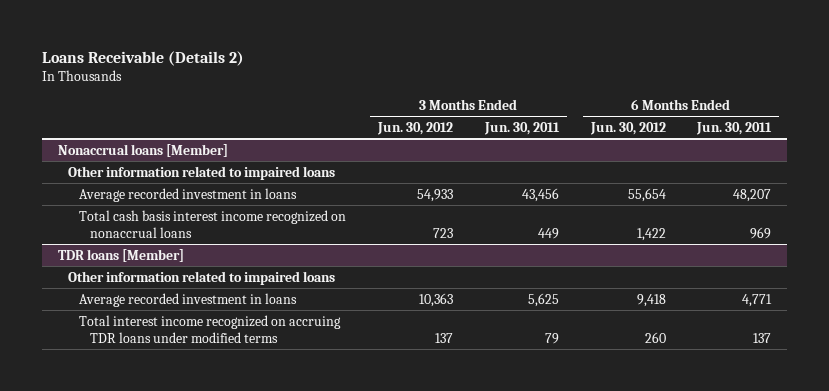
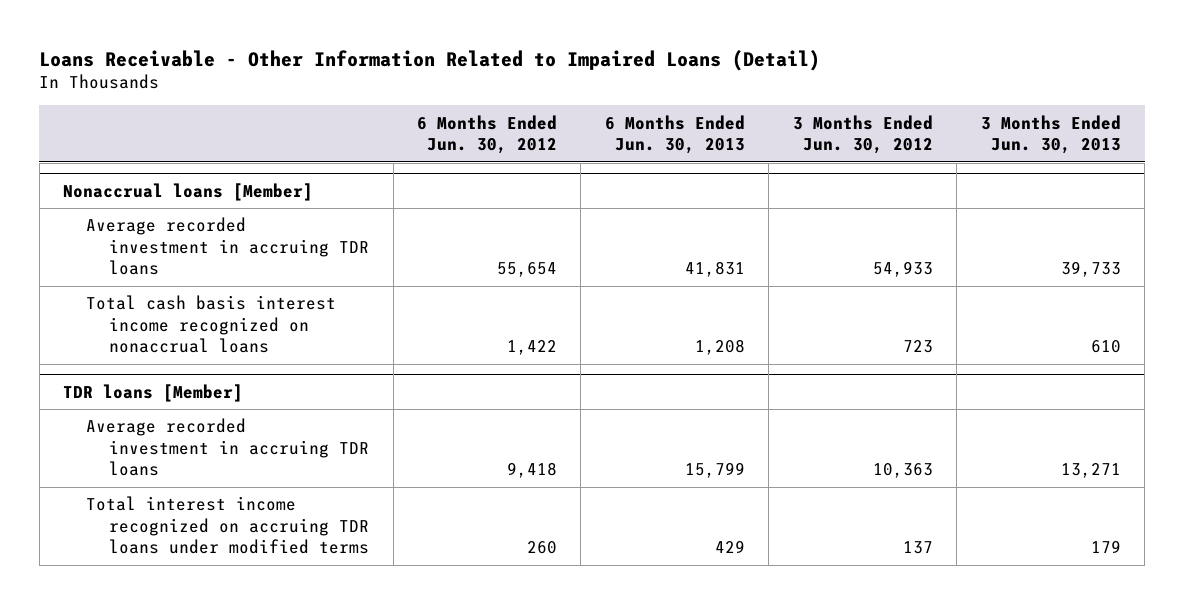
[41,50,244,66] Loans Receivable (Details 2) -> [39,49,821,71] Loans Receivable - Other Information Related to Impaired Loans (Detail)
[483,122,560,136] Jun. 30, 2011 -> none
[696,122,773,136] Jun. 30, 2011 -> none
none -> [604,114,745,155] 6 Months Ended Jun. 30, 2013
none -> [980,114,1121,155] 3 Months Ended Jun. 30, 2013
[68,165,336,180] Other information related to impaired loans -> none
[79,187,298,202] Average recorded investment in loans -> [86,217,370,276] Average recorded investment in accruing TDR loans
[68,270,336,285] Other information related to impaired loans -> none
[79,292,298,307] Average recorded investment in loans -> [86,418,370,477] Average recorded investment in accruing TDR loans

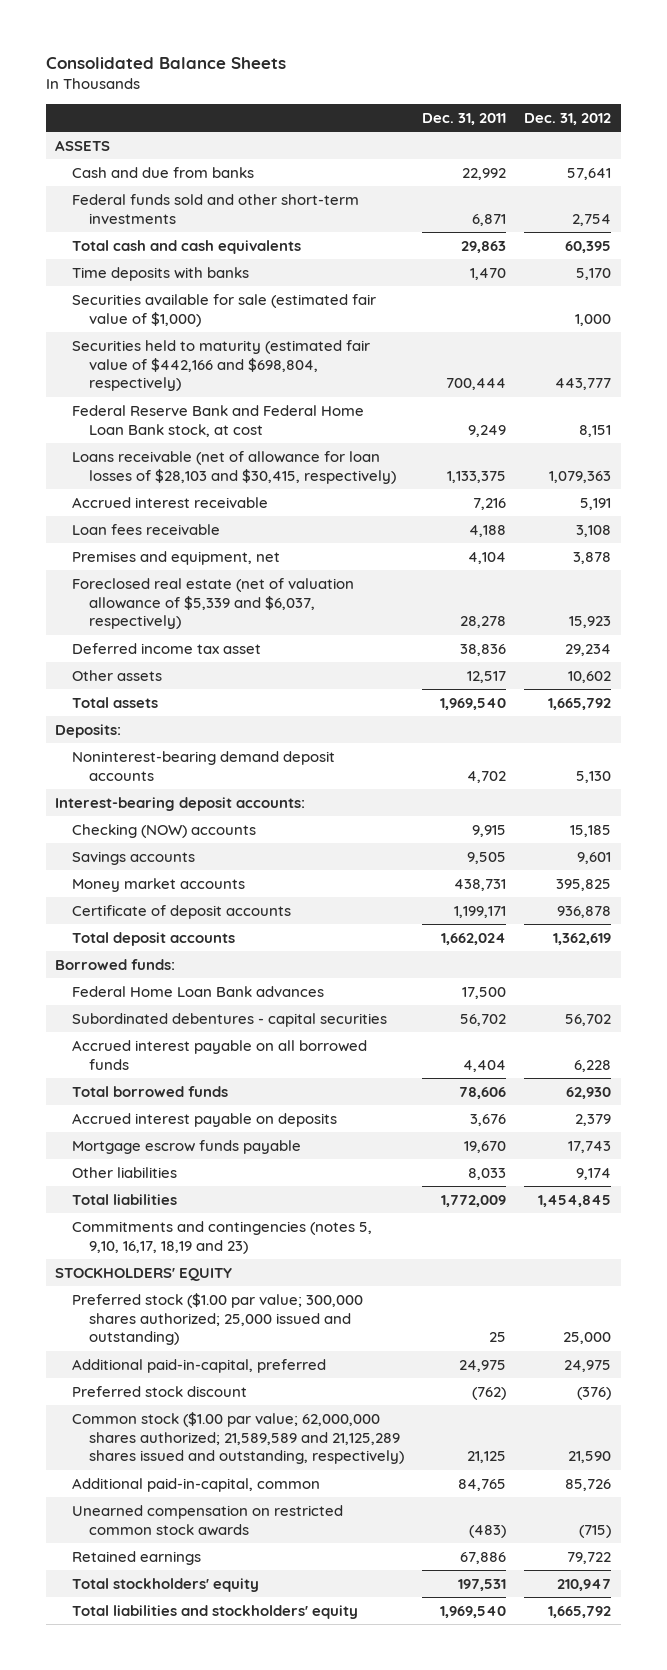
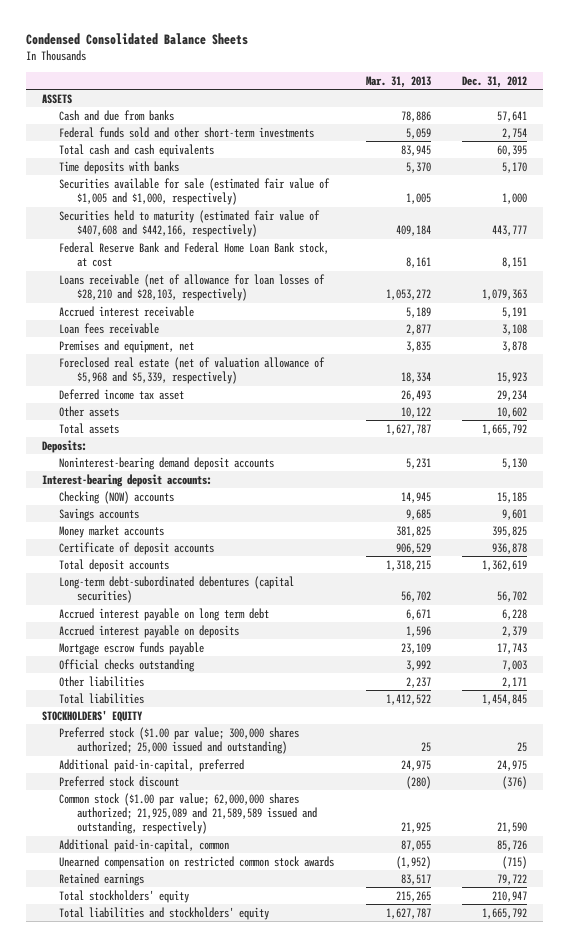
[46,57,287,70] Consolidated Balance Sheets -> [25,33,248,46] Condensed Consolidated Balance Sheets
[422,112,507,125] Dec. 31, 2011 -> none
none -> [365,75,431,88] Mar. 31, 2013
[72,293,377,327] Securities available for sale (estimated fair value of $1,000) -> [59,177,331,205] Securities available for sale (estimated fair value of $1,005 and $1,000, respectively)
[72,339,371,392] Securities held to maturity (estimated fair value of $442,166 and $698,804, respectively) -> [59,209,321,237] Securities held to maturity (estimated fair value of $407,608 and $442,166, respectively)
[72,450,396,484] Loans receivable (net of allowance for loan losses of $28,103 and $30,415, respectively) -> [59,273,326,301] Loans receivable (net of allowance for loan losses of $28,210 and $28,103, respectively)
[72,577,355,630] Foreclosed real estate (net of valuation allowance of $5,339 and $6,037, respectively) -> [59,356,326,384] Foreclosed real estate (net of valuation allowance of $5,968 and $5,339, respectively)
[55,958,176,970] Borrowed funds: -> none
[72,985,325,997] Federal Home Loan Bank advances -> none
[72,1085,229,1097] Total borrowed funds -> none
[72,1012,388,1027] Subordinated debentures - capital securities -> [59,575,295,603] Long-term debt-subordinated debentures (capital securities)
[72,1039,368,1070] Accrued interest payable on all borrowed funds -> [59,607,270,621] Accrued interest payable on long term debt
none -> [59,658,196,672] Official checks outstanding
[576,1167,612,1180] 9,174 -> [502,676,528,688] 2,171
[72,1220,373,1254] Commitments and contingencies (notes 5, 9,10, 16,17, 18,19 and 23) -> none
[563,1332,612,1345] 25,000 -> [517,741,528,752] 25
[72,1411,404,1465] Common stock ($1.00 par value; 62,000,000 shares authorized; 21,589,589 and 21,125,289 shares issued and outstanding, respectively) -> [59,792,317,835] Common stock ($1.00 par value; 62,000,000 shares authorized; 21,925,089 and 21,589,589 issued and outstanding, respectively)

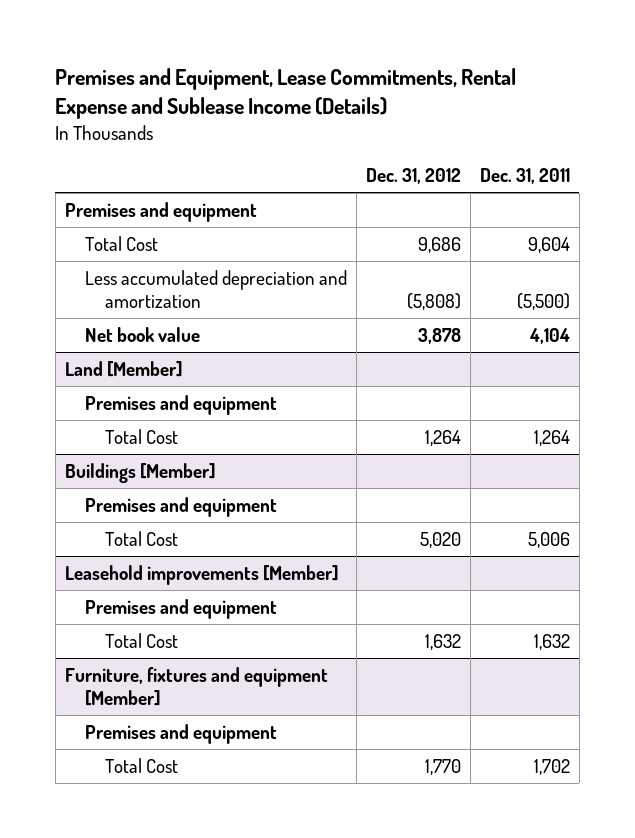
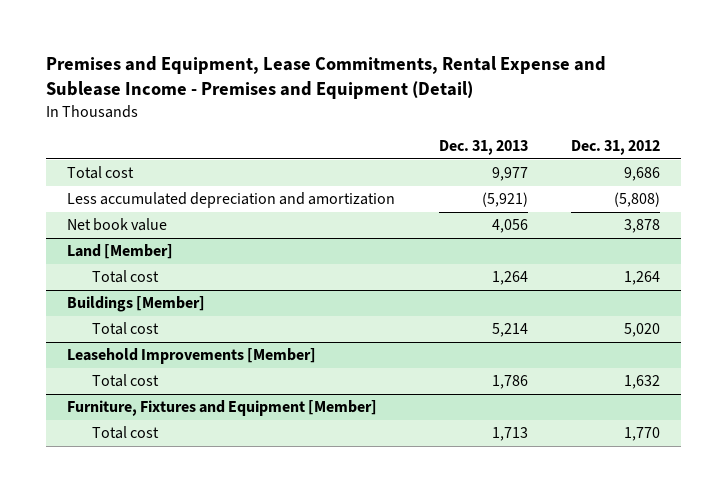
[55,67,517,120] Premises and Equipment, Lease Commitments, Rental Expense and Sublease Income (Details) -> [45,56,606,100] Premises and Equipment, Lease Commitments, Rental Expense and Sublease Income - Premises and Equipment (Detail)
[479,168,570,185] Dec. 31, 2011 -> none
none -> [438,139,528,155] Dec. 31, 2013
[64,201,257,222] Premises and equipment -> none
[84,235,158,251] Total Cost -> [67,166,135,180] Total cost
[84,394,277,415] Premises and equipment -> none
[104,428,178,444] Total Cost -> [91,270,159,284] Total cost
[84,496,277,517] Premises and equipment -> none
[84,598,277,619] Premises and equipment -> none
[84,723,277,744] Premises and equipment -> none
[104,530,178,546] Total Cost -> [91,322,159,336] Total cost
[64,564,339,585] Leasehold improvements [Member] -> [67,348,317,365] Leasehold Improvements [Member]
[104,632,178,648] Total Cost -> [91,374,159,388] Total cost
[64,666,328,706] Furniture, fixtures and equipment [Member] -> [67,400,378,417] Furniture, Fixtures and Equipment [Member]
[104,757,178,773] Total Cost -> [91,426,159,440] Total cost

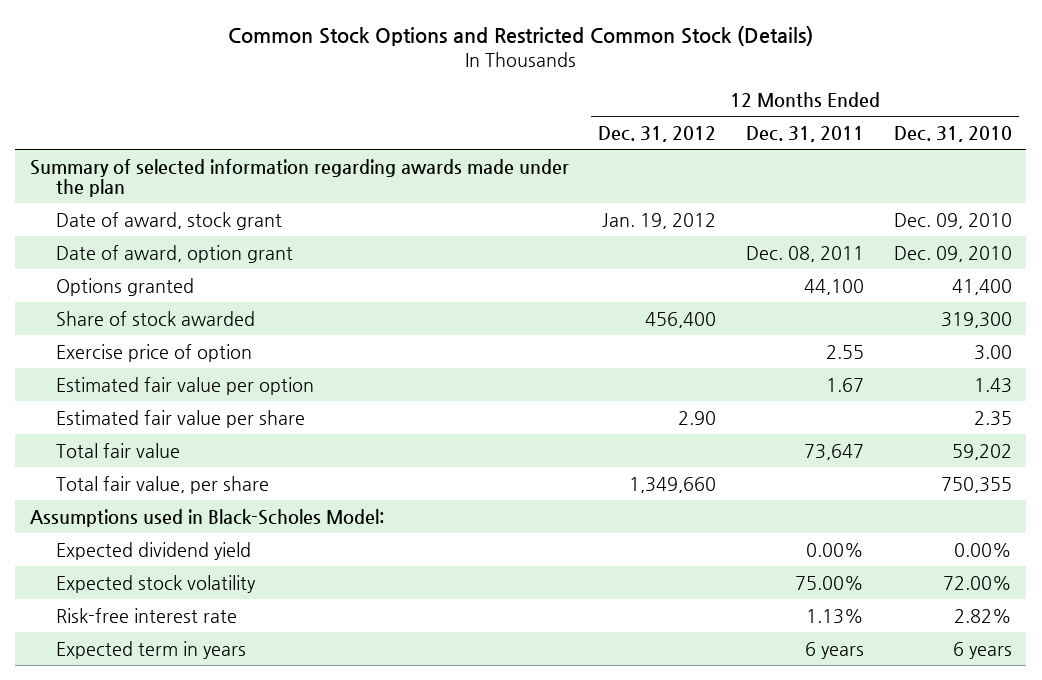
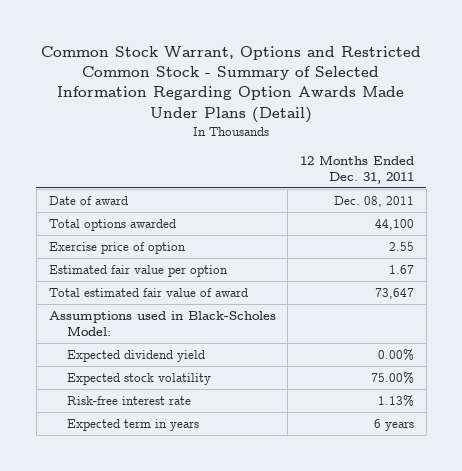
[227,26,813,47] Common Stock Options and Restricted Common Stock (Details) -> [41,45,422,123] Common Stock Warrant, Options and Restricted Common Stock - Summary of Selected Information Regarding Option Awards Made Under Plans (Detail)
[598,126,717,143] Dec. 31, 2012 -> none
[893,126,1012,143] Dec. 31, 2010 -> none
[29,158,569,198] Summary of selected information regarding awards made under the plan -> none
[56,211,283,230] Date of award, stock grant -> none
[56,310,256,326] Share of stock awarded -> none
[56,244,294,263] Date of award, option grant -> [48,196,128,206] Date of award
[56,277,195,296] Options granted -> [48,219,176,232] Total options awarded
[56,409,306,428] Estimated fair value per share -> none
[56,475,270,494] Total fair value, per share -> none
[56,442,181,458] Total fair value -> [48,288,248,298] Total estimated fair value of award

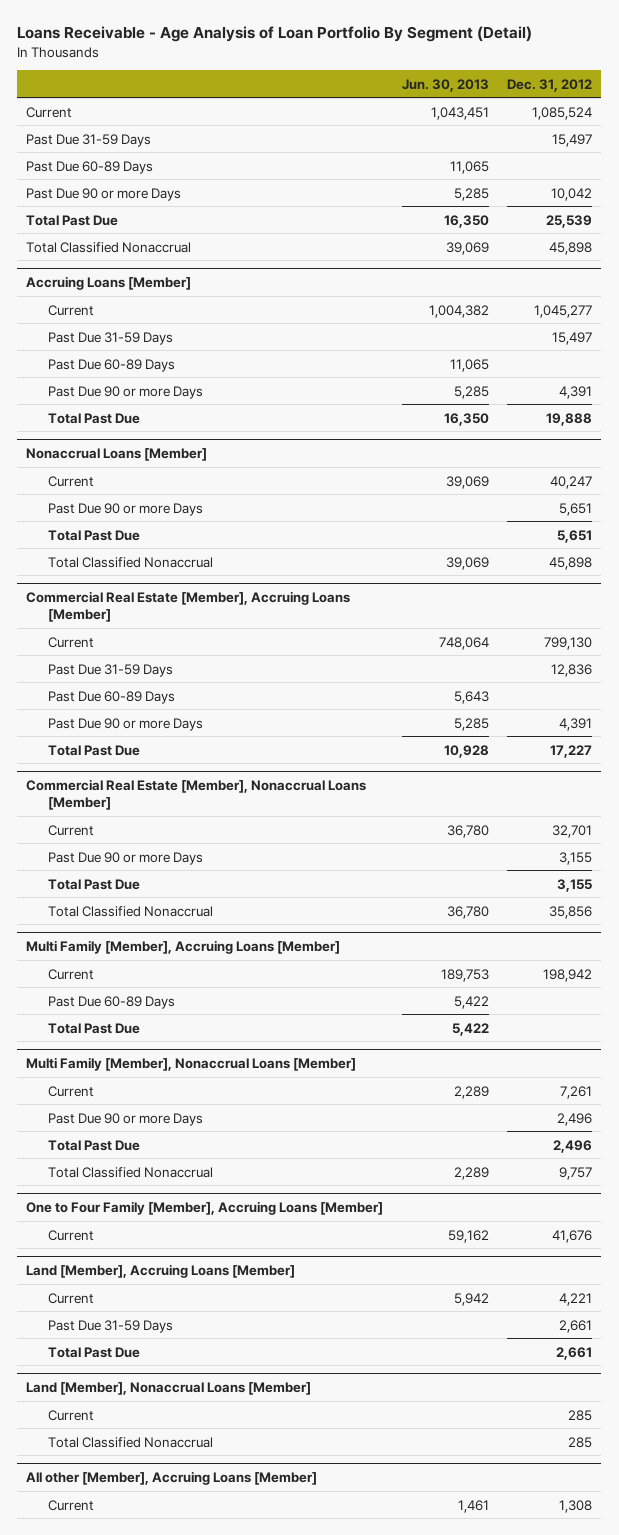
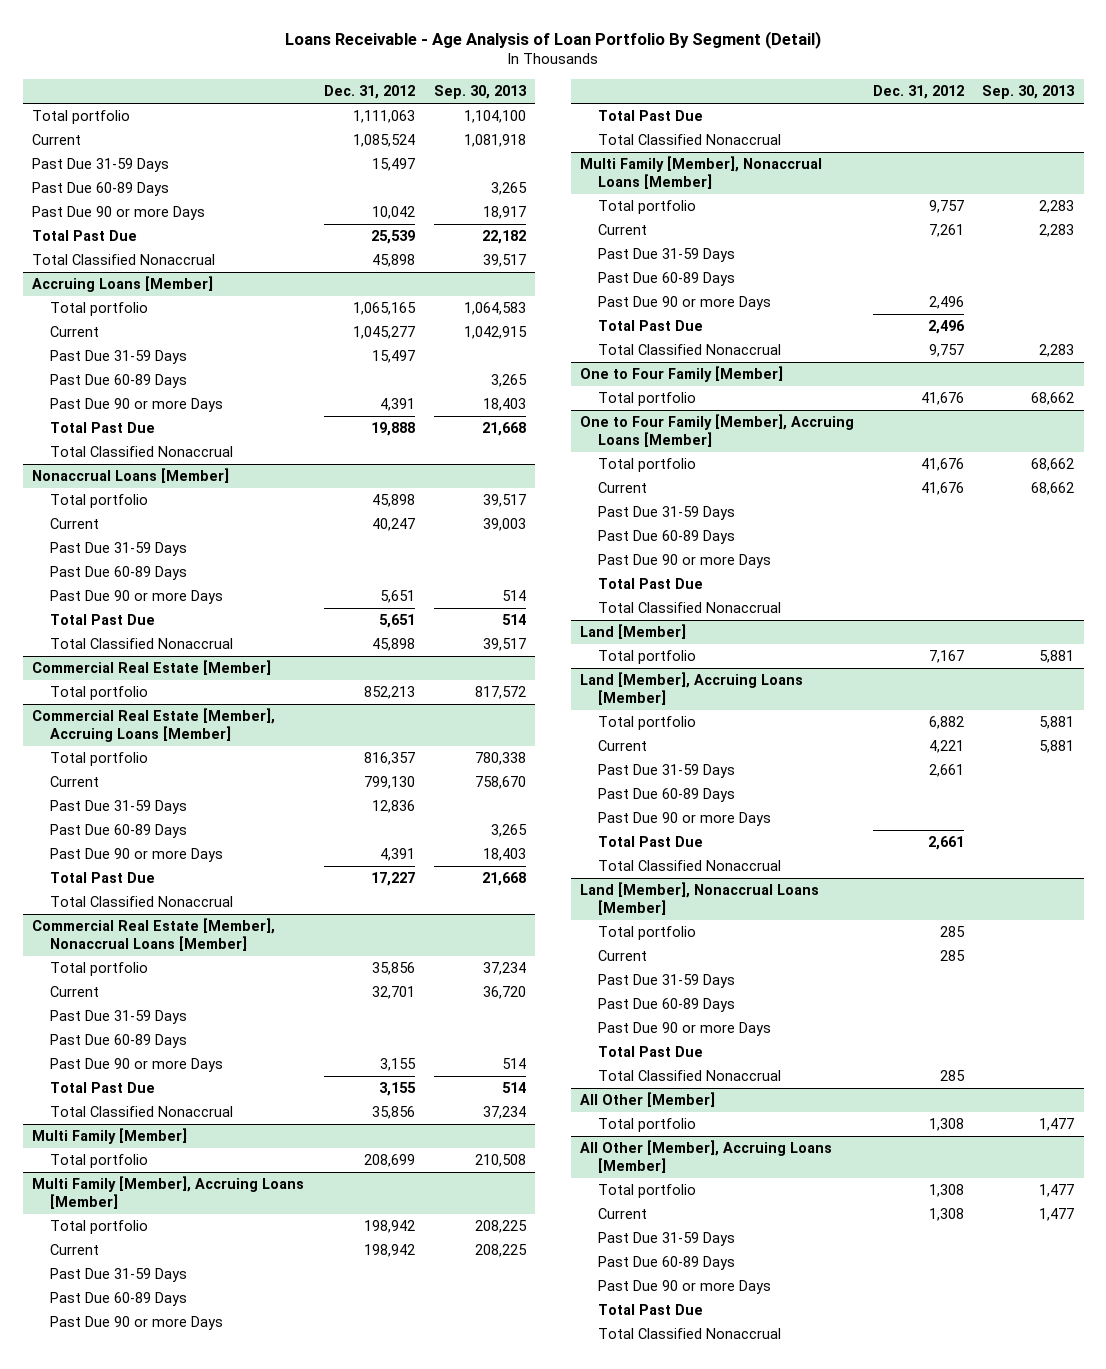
[401,78,489,92] Jun. 30, 2013 -> none
none -> [433,85,527,100] Sep. 30, 2013
none -> [31,110,130,125] Total portfolio
none -> [49,302,148,317] Total portfolio
none -> [49,446,233,458] Total Classified Nonaccrual
none -> [49,494,148,509] Total portfolio
none -> [49,542,187,557] Past Due 31-59 Days
none -> [49,566,187,581] Past Due 60-89 Days
none -> [31,660,271,676] Commercial Real Estate [Member]
none -> [49,686,148,701] Total portfolio
none -> [49,752,148,767] Total portfolio
none -> [49,896,233,908] Total Classified Nonaccrual
none -> [49,962,148,977] Total portfolio
none -> [49,1010,187,1025] Past Due 31-59 Days
none -> [49,1034,187,1049] Past Due 60-89 Days
none -> [31,1128,187,1145] Multi Family [Member]
none -> [49,1154,148,1169] Total portfolio
none -> [49,1220,148,1235] Total portfolio
none -> [49,1268,187,1283] Past Due 31-59 Days
none -> [49,1316,223,1331] Past Due 90 or more Days
none -> [598,134,782,146] Total Classified Nonaccrual
none -> [598,200,697,215] Total portfolio
none -> [598,248,736,263] Past Due 31-59 Days
none -> [598,272,736,287] Past Due 60-89 Days
none -> [580,366,784,383] One to Four Family [Member]
none -> [598,392,697,407] Total portfolio
none -> [598,458,697,473] Total portfolio
none -> [598,506,736,521] Past Due 31-59 Days
none -> [598,530,736,545] Past Due 60-89 Days
none -> [598,554,772,569] Past Due 90 or more Days
none -> [598,578,704,590] Total Past Due
none -> [598,602,782,614] Total Classified Nonaccrual
none -> [580,624,687,640] Land [Member]
none -> [598,650,697,665] Total portfolio
none -> [598,716,697,731] Total portfolio
none -> [598,788,736,803] Past Due 60-89 Days
none -> [598,812,772,827] Past Due 90 or more Days
none -> [598,860,782,872] Total Classified Nonaccrual
none -> [598,926,697,941] Total portfolio
none -> [598,974,736,989] Past Due 31-59 Days
none -> [598,998,736,1013] Past Due 60-89 Days
none -> [598,1022,772,1037] Past Due 90 or more Days
none -> [598,1046,704,1058] Total Past Due
none -> [580,1092,716,1108] All Other [Member]
none -> [598,1118,697,1133] Total portfolio
[26,1471,318,1486] All other [Member], Accruing Loans [Member] -> [580,1140,833,1174] All Other [Member], Accruing Loans [Member]
none -> [598,1184,697,1199] Total portfolio
none -> [598,1232,736,1247] Past Due 31-59 Days
none -> [598,1256,736,1271] Past Due 60-89 Days
none -> [598,1280,772,1295] Past Due 90 or more Days
none -> [598,1304,704,1316] Total Past Due
none -> [598,1328,782,1340] Total Classified Nonaccrual

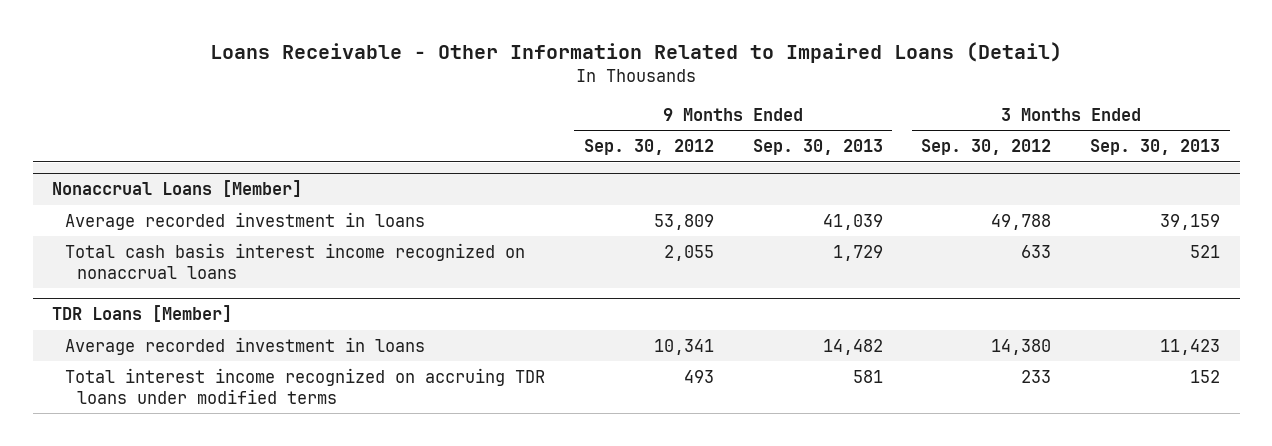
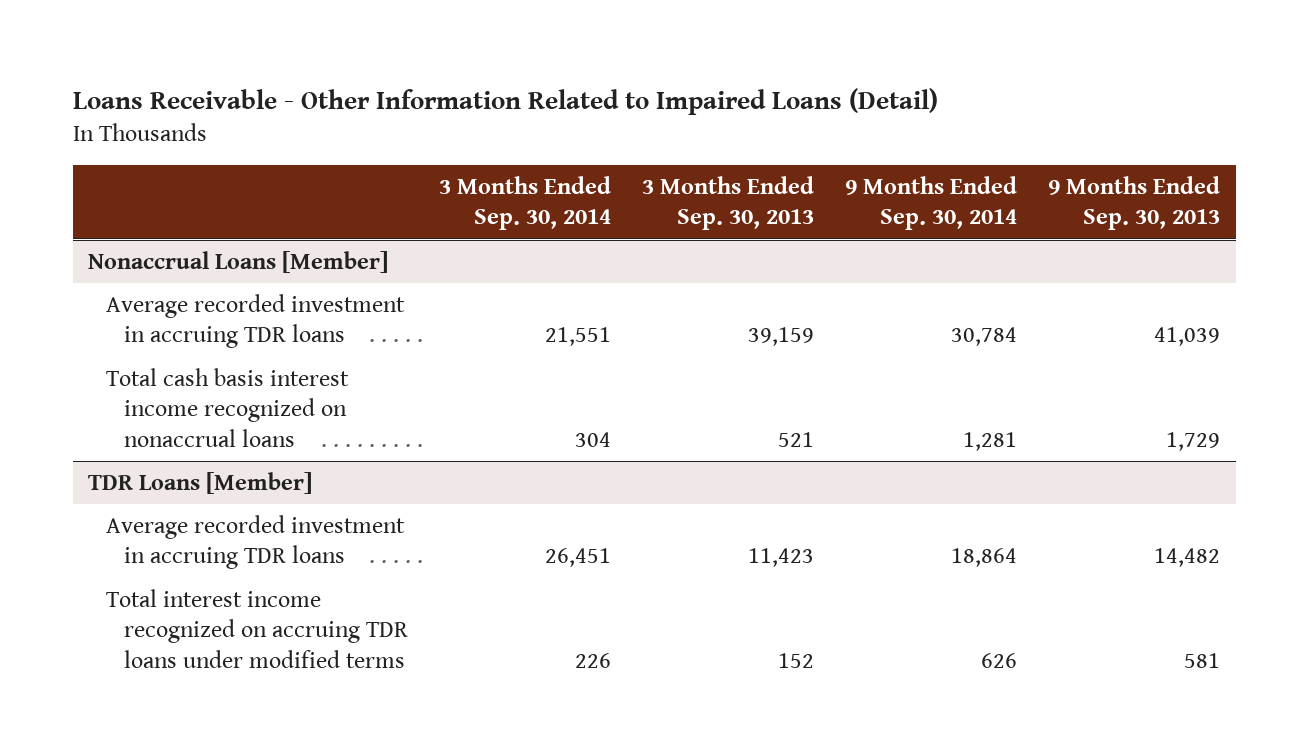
[583,139,714,156] Sep. 30, 2012 -> none
[921,139,1052,156] Sep. 30, 2012 -> none
none -> [438,176,611,231] 3 Months Ended Sep. 30, 2014
none -> [844,176,1017,231] 9 Months Ended Sep. 30, 2014
[64,211,425,230] Average recorded investment in loans -> [105,294,405,349] Average recorded investment in accruing TDR loans
[64,336,425,355] Average recorded investment in loans -> [105,515,405,570] Average recorded investment in accruing TDR loans

